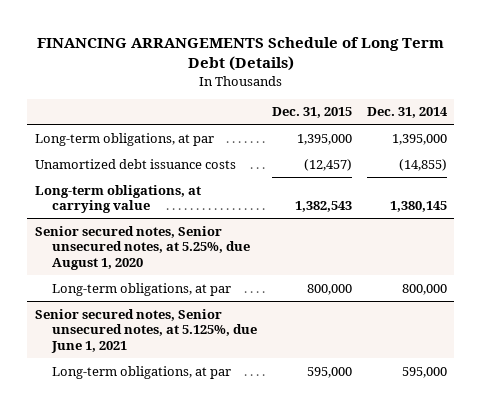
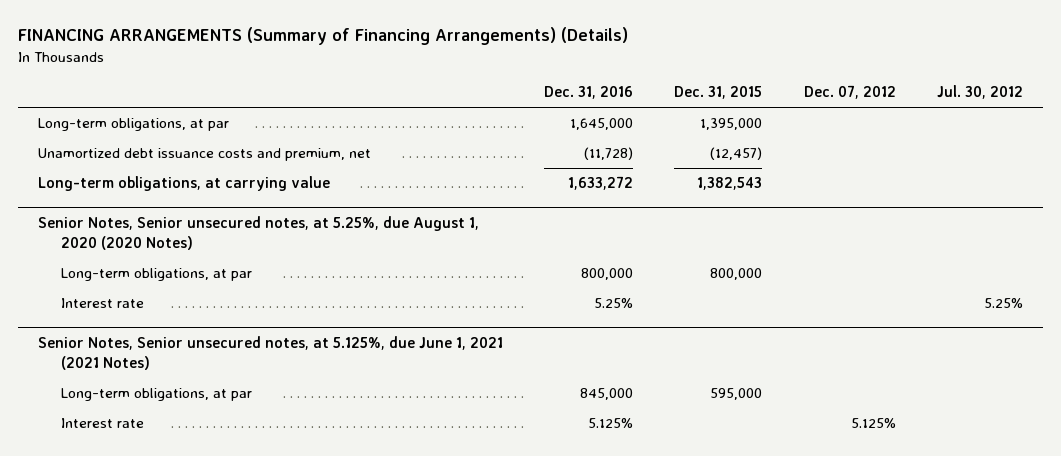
[36,36,444,71] FINANCING ARRANGEMENTS Schedule of Long Term Debt (Details) -> [17,27,628,46] FINANCING ARRANGEMENTS (Summary of Financing Arrangements) (Details)
[367,107,449,119] Dec. 31, 2014 -> none
none -> [544,86,634,100] Dec. 31, 2016
none -> [803,85,896,100] Dec. 07, 2012
none -> [936,85,1023,100] Jul. 30, 2012
[34,158,236,169] Unamortized debt issuance costs -> [38,148,372,162] Unamortized debt issuance costs and premium, net
[34,225,251,270] Senior secured notes, Senior unsecured notes, at 5.25%, due August 1, 2020 -> [38,216,480,250] Senior Notes, Senior unsecured notes, at 5.25%, due August 1, 2020 (2020 Notes)
none -> [61,298,145,309] Interest rate
[34,308,258,353] Senior secured notes, Senior unsecured notes, at 5.125%, due June 1, 2021 -> [38,336,504,370] Senior Notes, Senior unsecured notes, at 5.125%, due June 1, 2021 (2021 Notes)
none -> [61,418,145,429] Interest rate

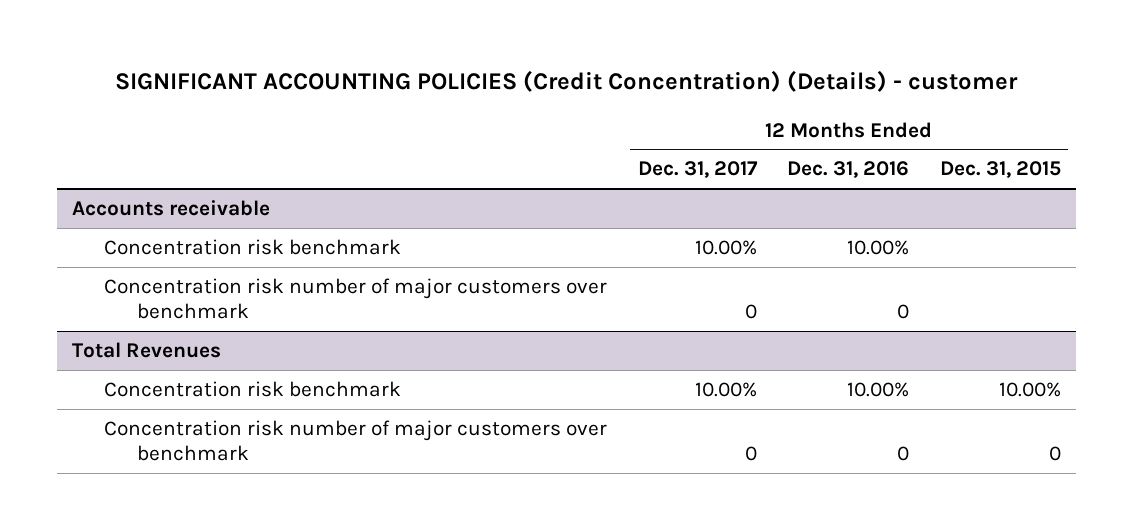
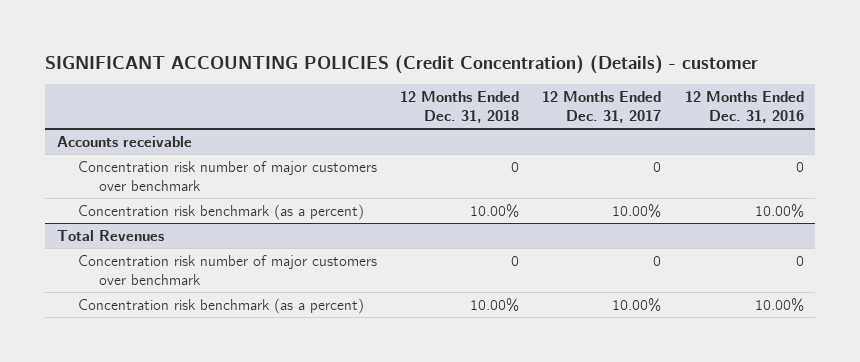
[939,161,1061,179] Dec. 31, 2015 -> none
none -> [399,90,519,123] 12 Months Ended Dec. 31, 2018
[104,239,402,256] Concentration risk benchmark -> none
none -> [77,203,364,220] Concentration risk benchmark (as a percent)
[104,381,402,398] Concentration risk benchmark -> none
none -> [77,297,364,314] Concentration risk benchmark (as a percent)

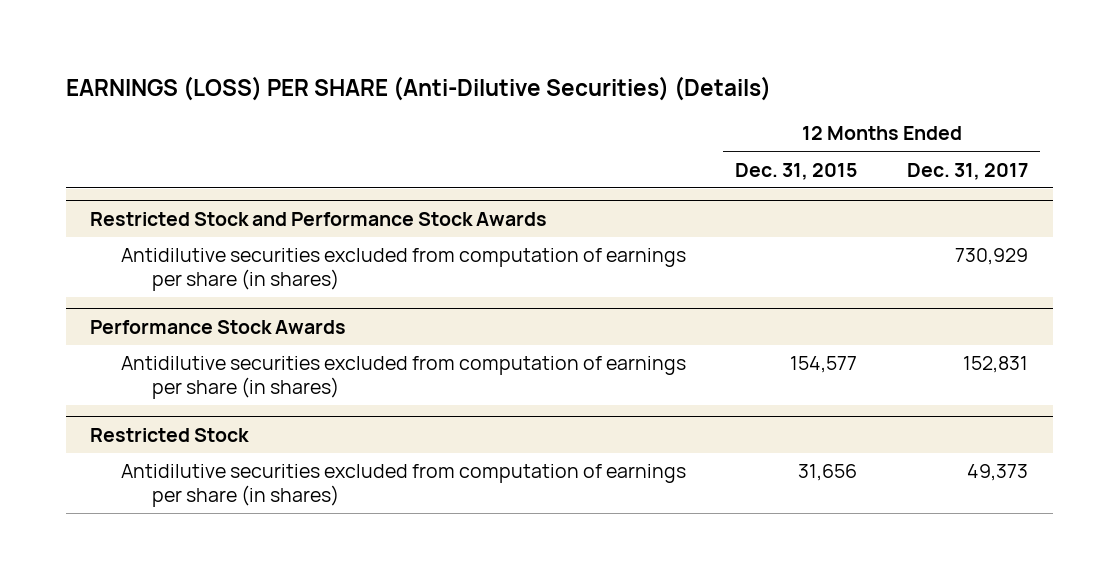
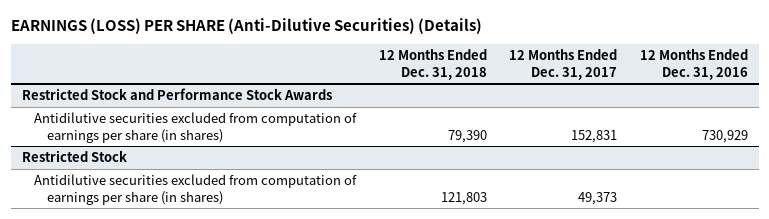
[735,162,858,180] Dec. 31, 2015 -> none
none -> [378,49,487,80] 12 Months Ended Dec. 31, 2018
none -> [639,49,748,80] 12 Months Ended Dec. 31, 2016
[120,248,686,292] Antidilutive securities excluded from computation of earnings per share (in shares) -> none
[90,320,347,335] Performance Stock Awards -> none

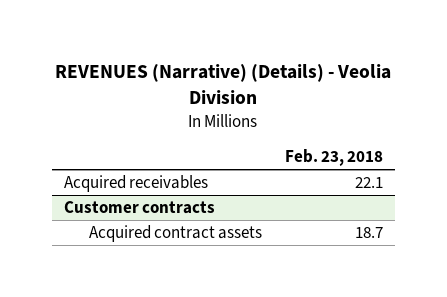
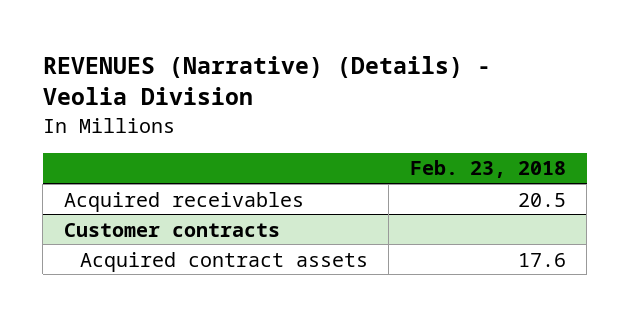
[355,177,384,189] 22.1 -> [517,192,566,207] 20.5
[355,227,384,239] 18.7 -> [517,252,566,267] 17.6

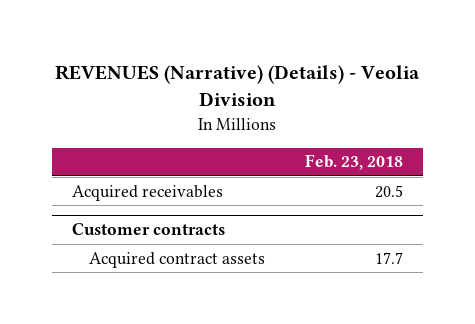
[517,252,566,267] 17.6 -> [375,251,404,264] 17.7

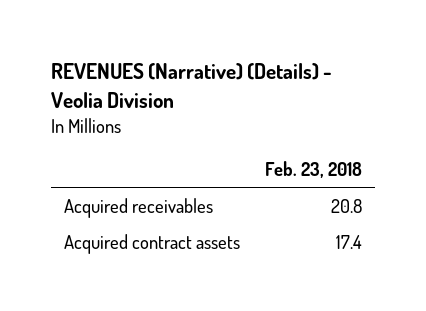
[71,223,225,236] Customer contracts -> none
[375,184,404,198] 20.5 -> [331,198,363,213] 20.8
[375,251,404,264] 17.7 -> [336,234,363,249] 17.4

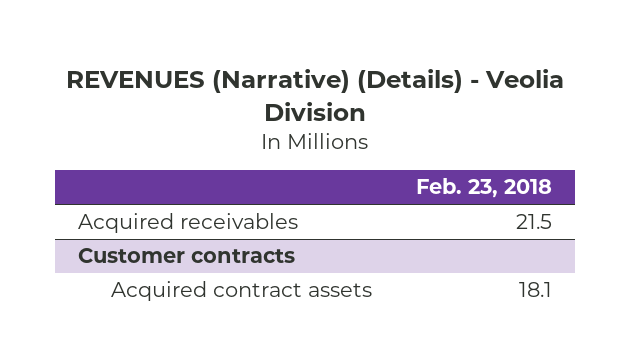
[331,198,363,213] 20.8 -> [516,214,553,230] 21.5
none -> [77,248,295,264] Customer contracts
[336,234,363,249] 17.4 -> [519,282,553,298] 18.1

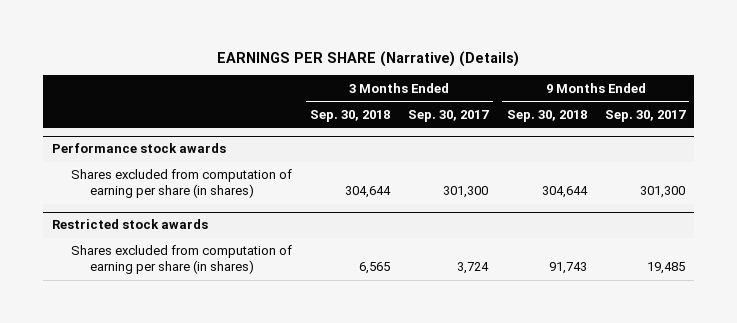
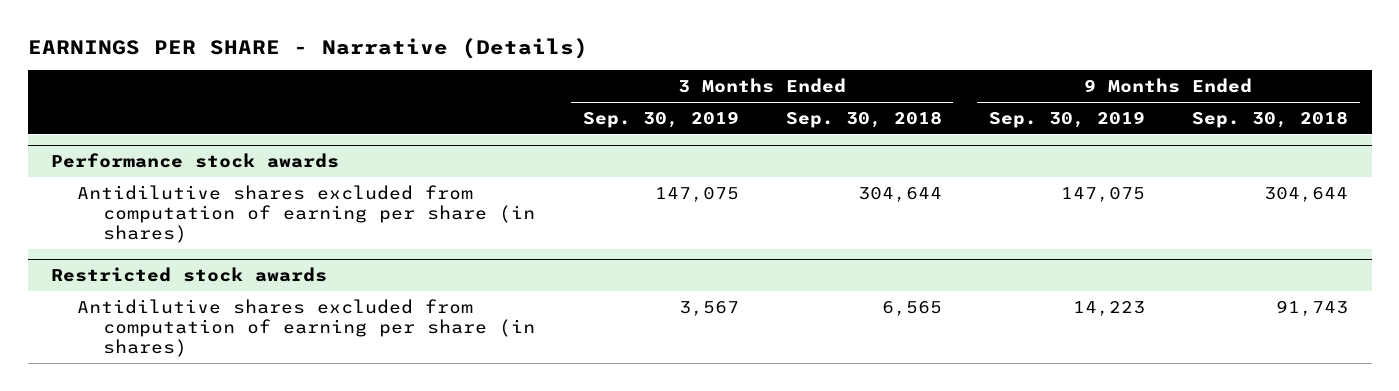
[217,50,520,67] EARNINGS PER SHARE (Narrative) (Details) -> [27,37,588,59] EARNINGS PER SHARE - Narrative (Details)
[408,109,490,122] Sep. 30, 2017 -> none
[604,109,686,122] Sep. 30, 2017 -> none
none -> [582,110,739,128] Sep. 30, 2019
none -> [988,110,1145,128] Sep. 30, 2019
[70,169,292,199] Shares excluded from computation of earning per share (in shares) -> [77,184,536,243] Antidilutive shares excluded from computation of earning per share (in shares)
[70,245,292,275] Shares excluded from computation of earning per share (in shares) -> [77,298,536,357] Antidilutive shares excluded from computation of earning per share (in shares)

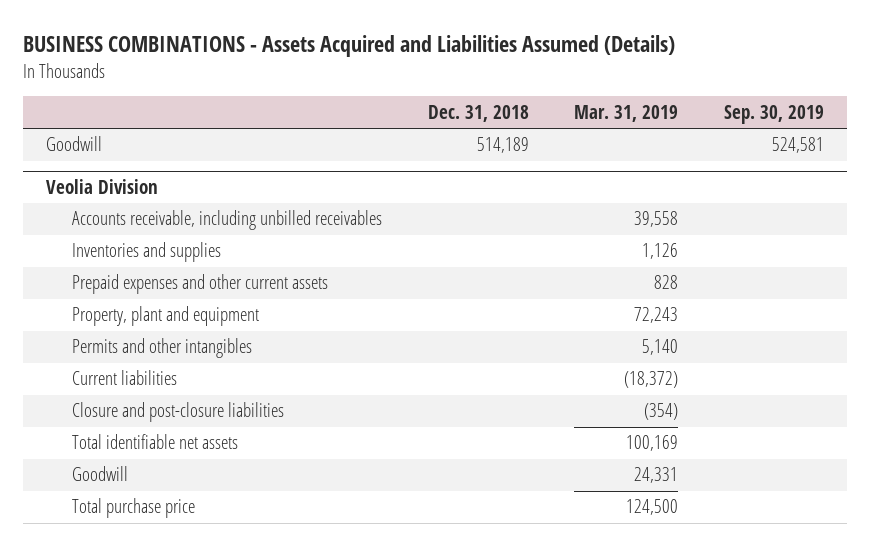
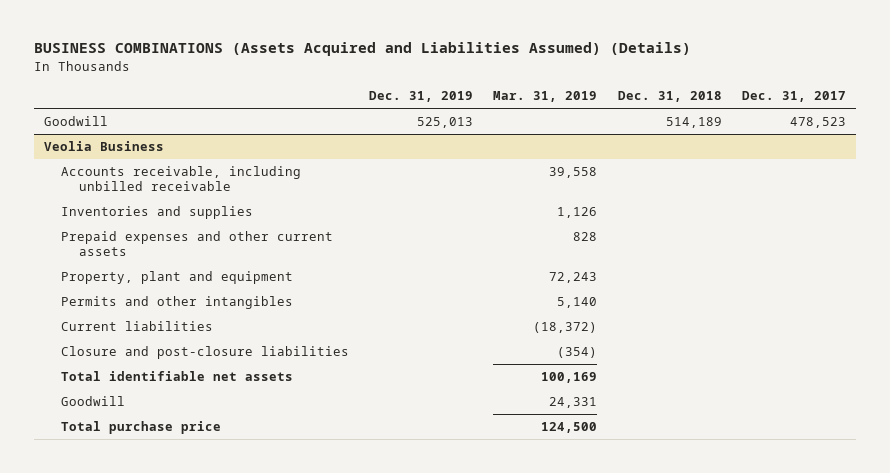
[23,35,676,58] BUSINESS COMBINATIONS - Assets Acquired and Liabilities Assumed (Details) -> [33,42,691,57] BUSINESS COMBINATIONS (Assets Acquired and Liabilities Assumed) (Details)
[723,104,824,124] Sep. 30, 2019 -> none
none -> [369,91,474,103] Dec. 31, 2019
none -> [741,91,846,103] Dec. 31, 2017
[46,179,159,195] Veolia Division -> none
none -> [43,141,164,152] Veolia Business
[71,210,382,231] Accounts receivable, including unbilled receivables -> [61,166,302,192] Accounts receivable, including unbilled receivable

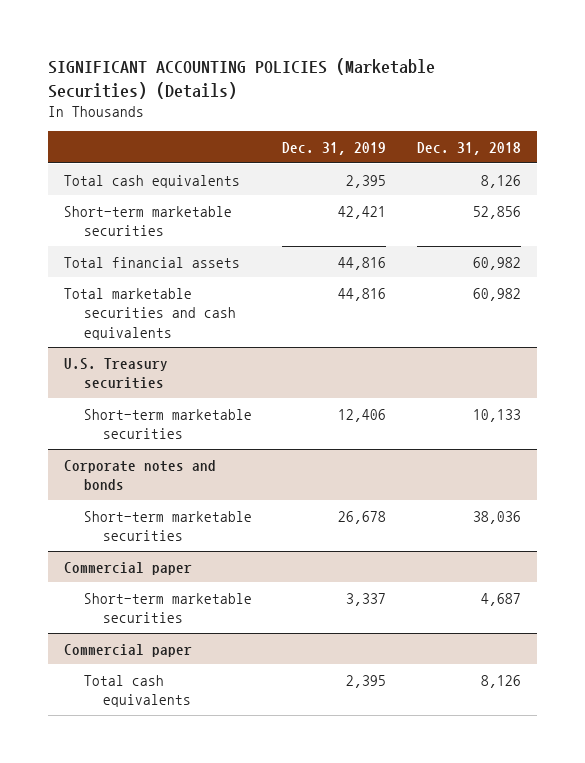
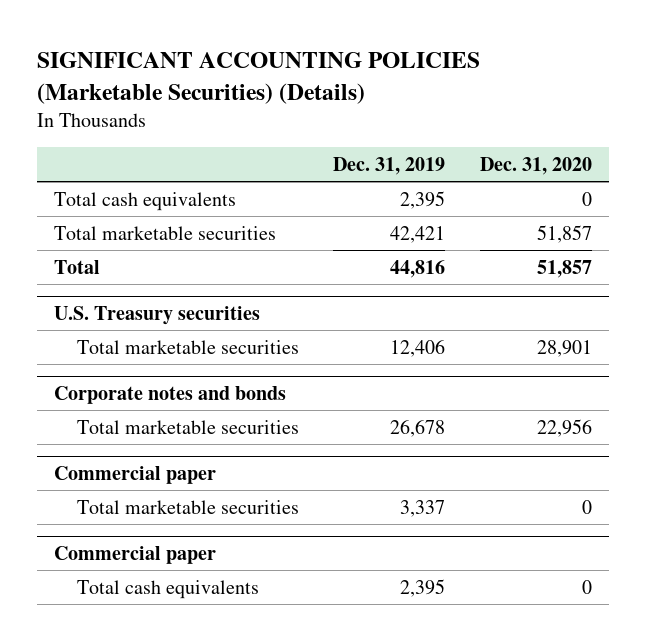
[417,141,522,155] Dec. 31, 2018 -> none
none -> [479,156,592,175] Dec. 31, 2020
[63,287,236,340] Total marketable securities and cash equivalents -> none
[63,205,232,237] Short-term marketable securities -> [54,225,277,240] Total marketable securities
[63,256,240,268] Total financial assets -> [54,259,101,274] Total
[83,408,252,440] Short-term marketable securities -> [76,339,299,354] Total marketable securities
[83,510,252,542] Short-term marketable securities -> [76,419,299,434] Total marketable securities
[83,592,252,624] Short-term marketable securities -> [76,499,299,514] Total marketable securities

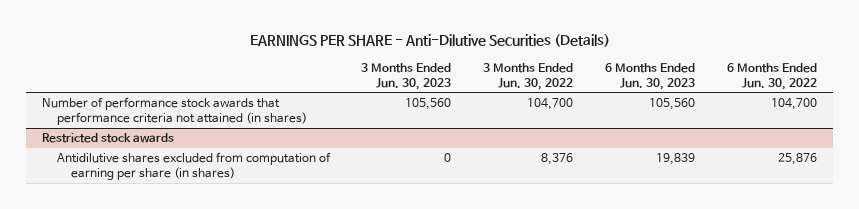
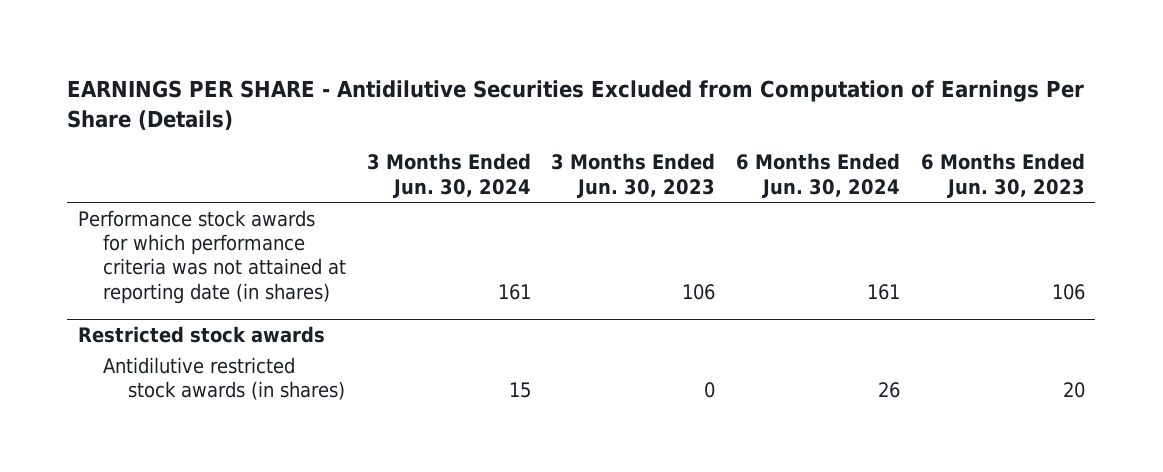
[249,34,610,48] EARNINGS PER SHARE - Anti-Dilutive Securities (Details) -> [67,80,1085,131] EARNINGS PER SHARE - Antidilutive Securities Excluded from Computation of Earnings Per Share (Details)
[483,62,574,90] 3 Months Ended Jun. 30, 2022 -> none
[726,62,817,90] 6 Months Ended Jun. 30, 2022 -> none
none -> [366,153,531,198] 3 Months Ended Jun. 30, 2024
none -> [736,153,901,198] 6 Months Ended Jun. 30, 2024
[42,97,307,126] Number of performance stock awards that performance criteria not attained (in shares) -> [77,209,346,304] Performance stock awards for which performance criteria was not attained at reporting date (in shares)
[405,98,452,111] 105,560 -> [682,283,716,300] 106
[649,98,696,111] 105,560 -> [1052,283,1086,300] 106
[56,152,331,181] Antidilutive shares excluded from computation of earning per share (in shares) -> [102,356,345,400] Antidilutive restricted stock awards (in shares)
[656,153,696,166] 19,839 -> [1063,381,1086,398] 20

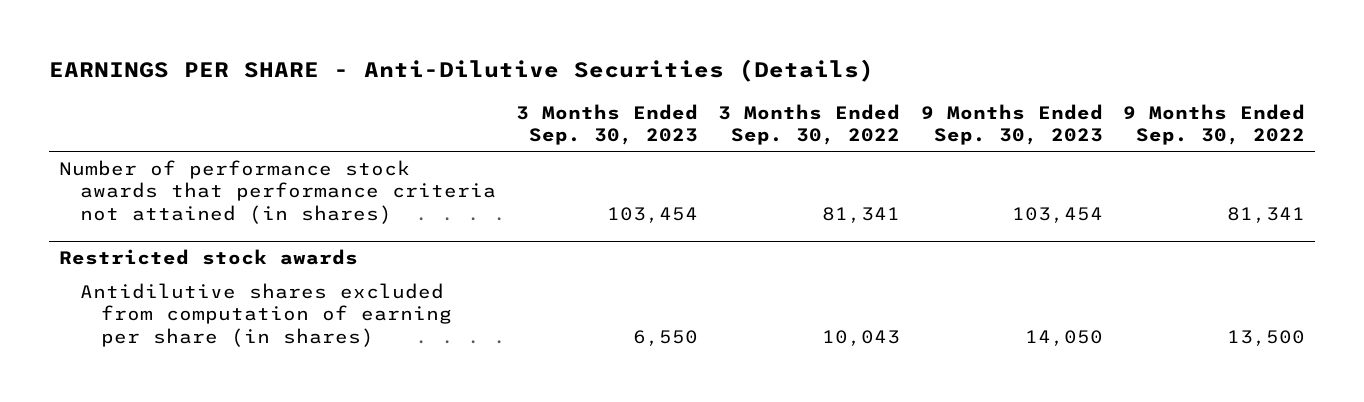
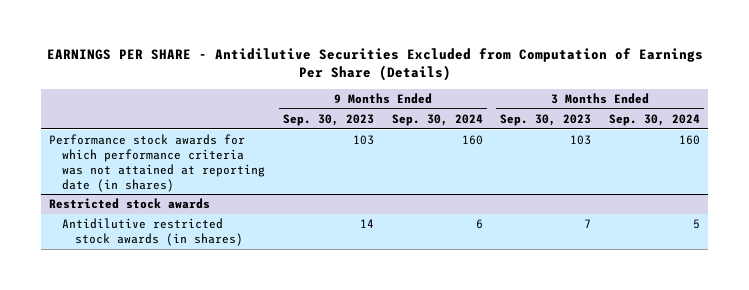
[48,59,874,83] EARNINGS PER SHARE - Anti-Dilutive Securities (Details) -> [46,47,703,82] EARNINGS PER SHARE - Antidilutive Securities Excluded from Computation of Earnings Per Share (Details)
[718,103,901,145] 3 Months Ended Sep. 30, 2022 -> none
[1122,103,1305,145] 9 Months Ended Sep. 30, 2022 -> none
none -> [391,114,483,127] Sep. 30, 2024
none -> [608,114,700,127] Sep. 30, 2024
[58,160,496,224] Number of performance stock awards that performance criteria not attained (in shares) -> [49,134,266,192] Performance stock awards for which performance criteria was not attained at reporting date (in shares)
[607,206,699,223] 103,454 -> [570,135,592,146] 103
[1011,206,1103,223] 103,454 -> [352,135,374,146] 103
[79,283,452,347] Antidilutive shares excluded from computation of earning per share (in shares) -> [62,218,244,246] Antidilutive restricted stock awards (in shares)
[633,329,699,346] 6,550 -> [584,219,592,229] 7
[1024,329,1103,346] 14,050 -> [359,219,374,229] 14

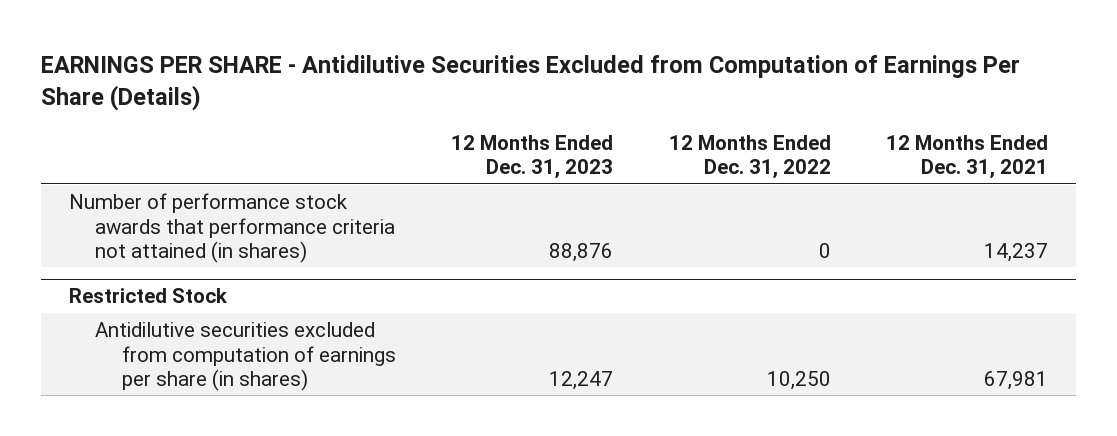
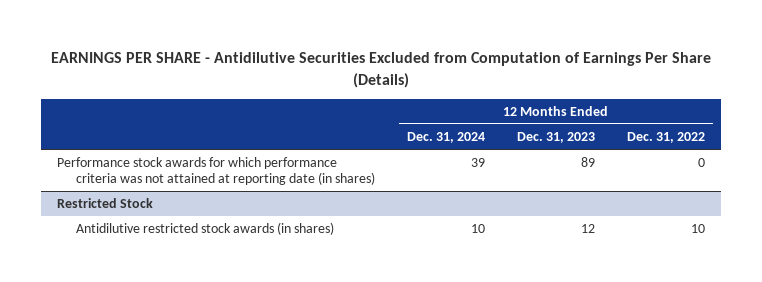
[886,134,1049,180] 12 Months Ended Dec. 31, 2021 -> none
none -> [406,132,485,144] Dec. 31, 2024
[69,193,396,263] Number of performance stock awards that performance criteria not attained (in shares) -> [57,157,375,186] Performance stock awards for which performance criteria was not attained at reporting date (in shares)
[549,242,614,262] 88,876 -> [580,157,595,168] 89
[95,322,396,391] Antidilutive securities excluded from computation of earnings per share (in shares) -> [75,222,334,236] Antidilutive restricted stock awards (in shares)
[549,370,614,390] 12,247 -> [580,224,595,234] 12
[766,370,831,390] 10,250 -> [690,224,705,234] 10

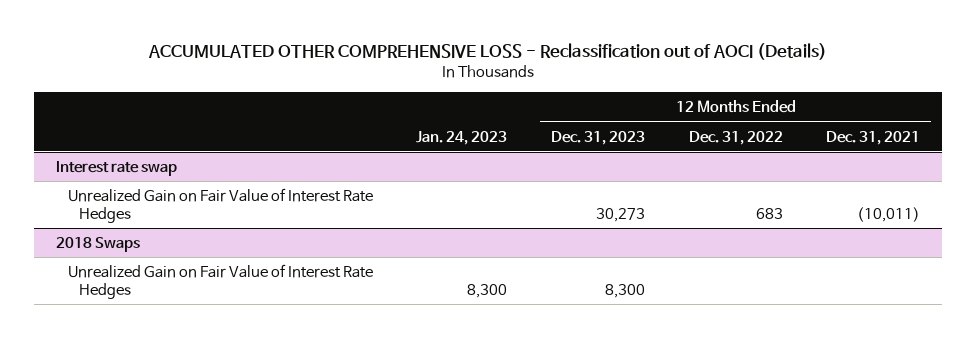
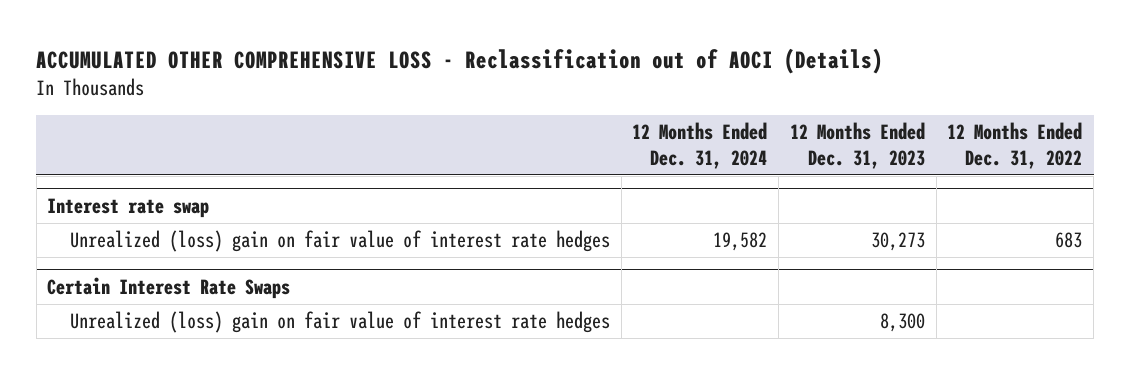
[416,130,508,145] Jan. 24, 2023 -> none
[826,130,921,145] Dec. 31, 2021 -> none
none -> [632,122,768,170] 12 Months Ended Dec. 31, 2024
[55,236,140,252] 2018 Swaps -> none
[67,187,373,223] Unrealized Gain on Fair Value of Interest Rate Hedges -> [69,229,610,252] Unrealized (loss) gain on fair value of interest rate hedges
none -> [47,276,291,299] Certain Interest Rate Swaps
[67,263,373,299] Unrealized Gain on Fair Value of Interest Rate Hedges -> [69,310,610,333] Unrealized (loss) gain on fair value of interest rate hedges

